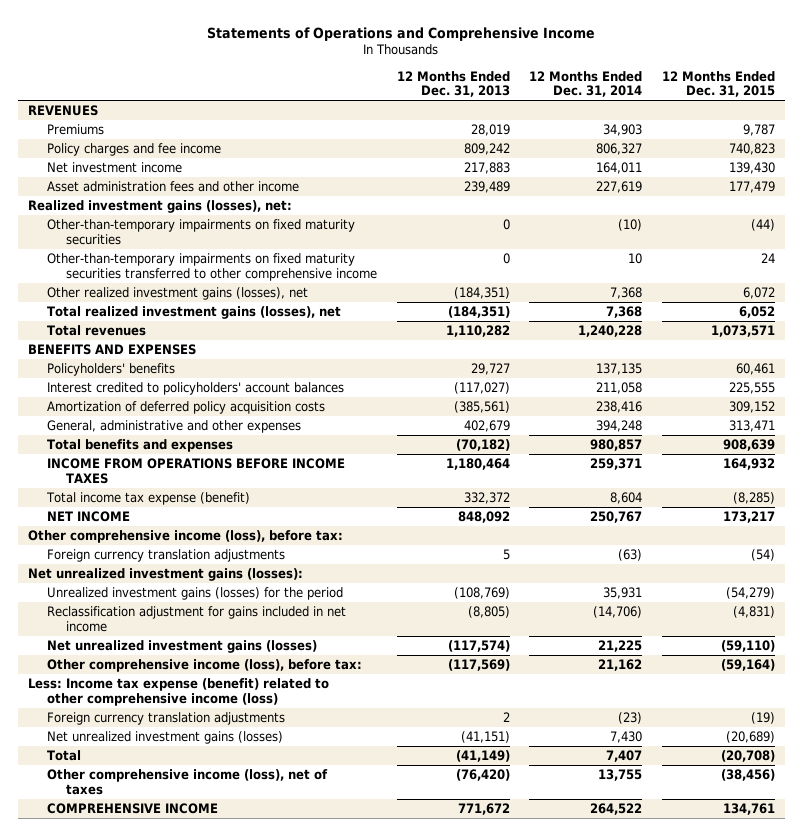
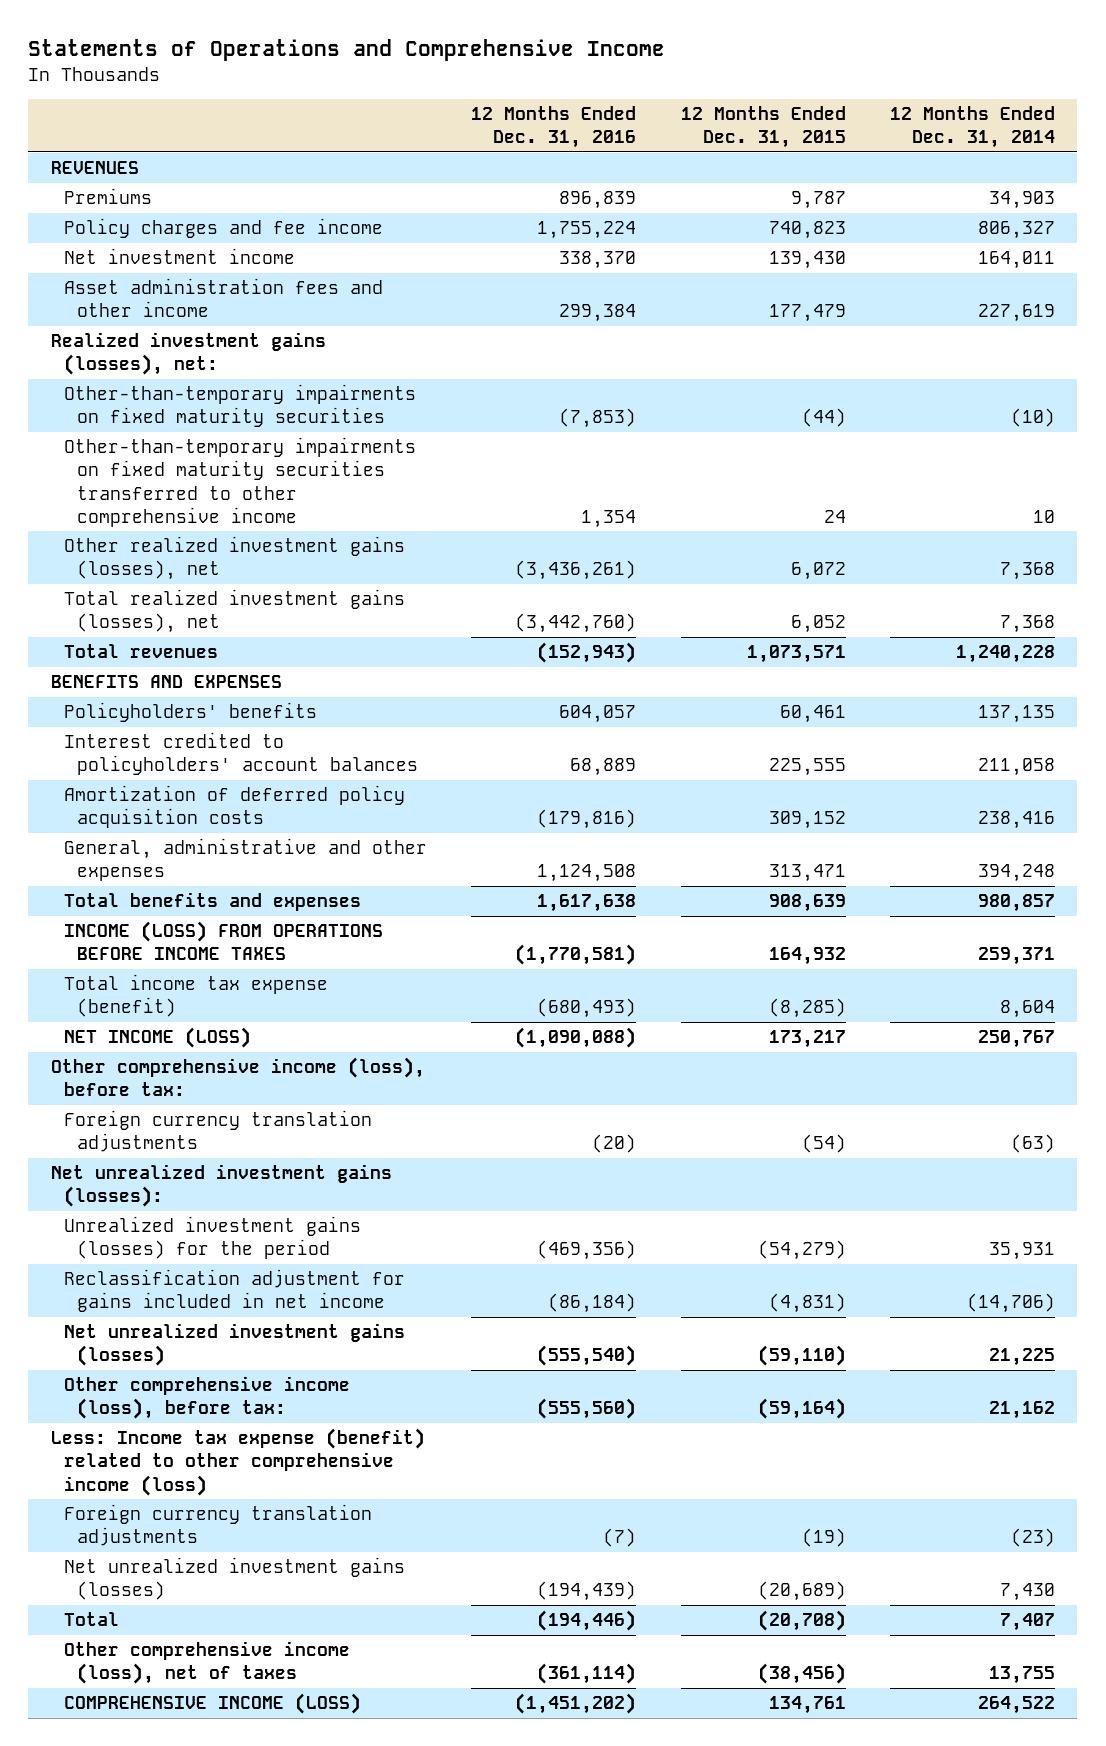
[396,70,510,98] 12 Months Ended Dec. 31, 2013 -> none
none -> [471,106,637,149] 12 Months Ended Dec. 31, 2016
[47,458,346,484] INCOME FROM OPERATIONS BEFORE INCOME TAXES -> [63,921,383,961] INCOME (LOSS) FROM OPERATIONS BEFORE INCOME TAXES
[47,511,131,523] NET INCOME -> [63,1027,251,1049] NET INCOME (LOSS)
[47,803,219,815] COMPREHENSIVE INCOME -> [63,1693,361,1715] COMPREHENSIVE INCOME (LOSS)

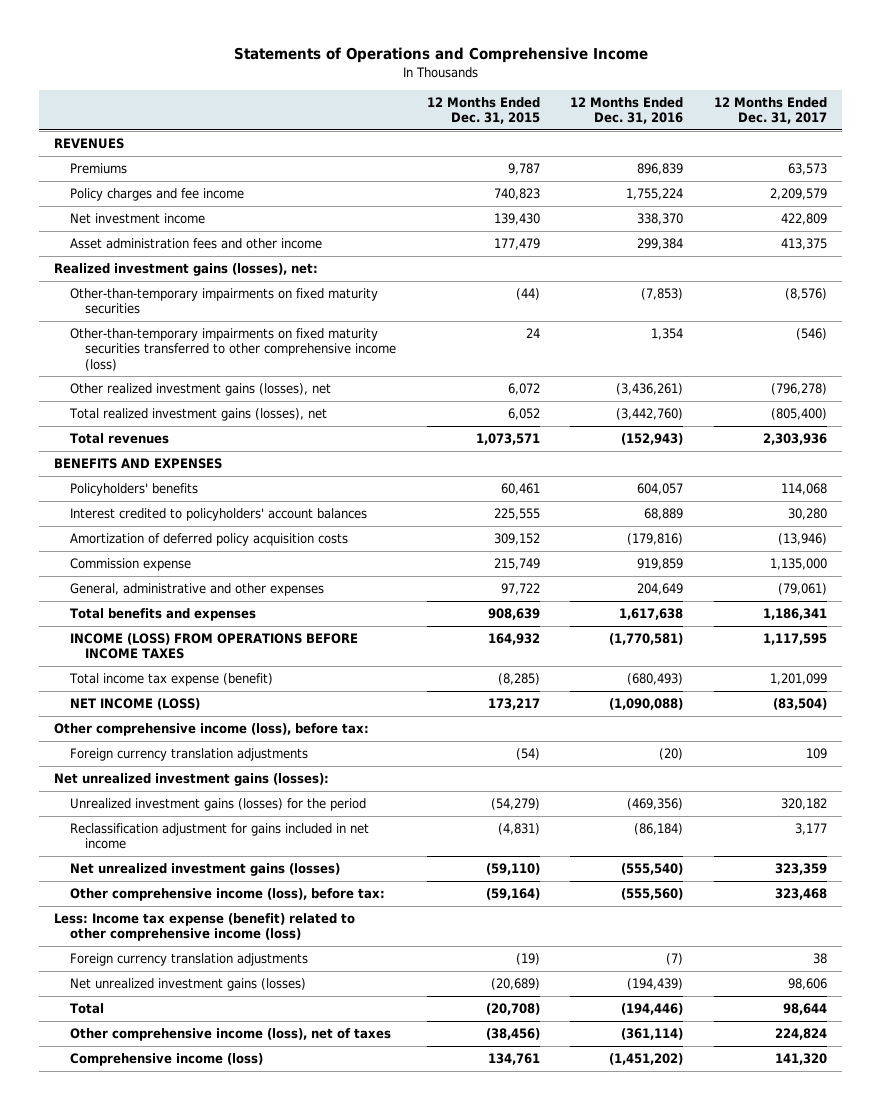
[890,106,1056,149] 12 Months Ended Dec. 31, 2014 -> none
none -> [713,96,827,125] 12 Months Ended Dec. 31, 2017
[63,437,416,527] Other-than-temporary impairments on fixed maturity securities transferred to other comprehensive income -> [69,328,397,371] Other-than-temporary impairments on fixed maturity securities transferred to other comprehensive income (loss)
none -> [69,558,191,572] Commission expense
[537,864,637,883] 1,124,508 -> [637,583,684,596] 204,649
[768,864,846,883] 313,471 -> [500,583,540,596] 97,722
[63,1693,361,1715] COMPREHENSIVE INCOME (LOSS) -> [69,1053,263,1067] Comprehensive income (loss)

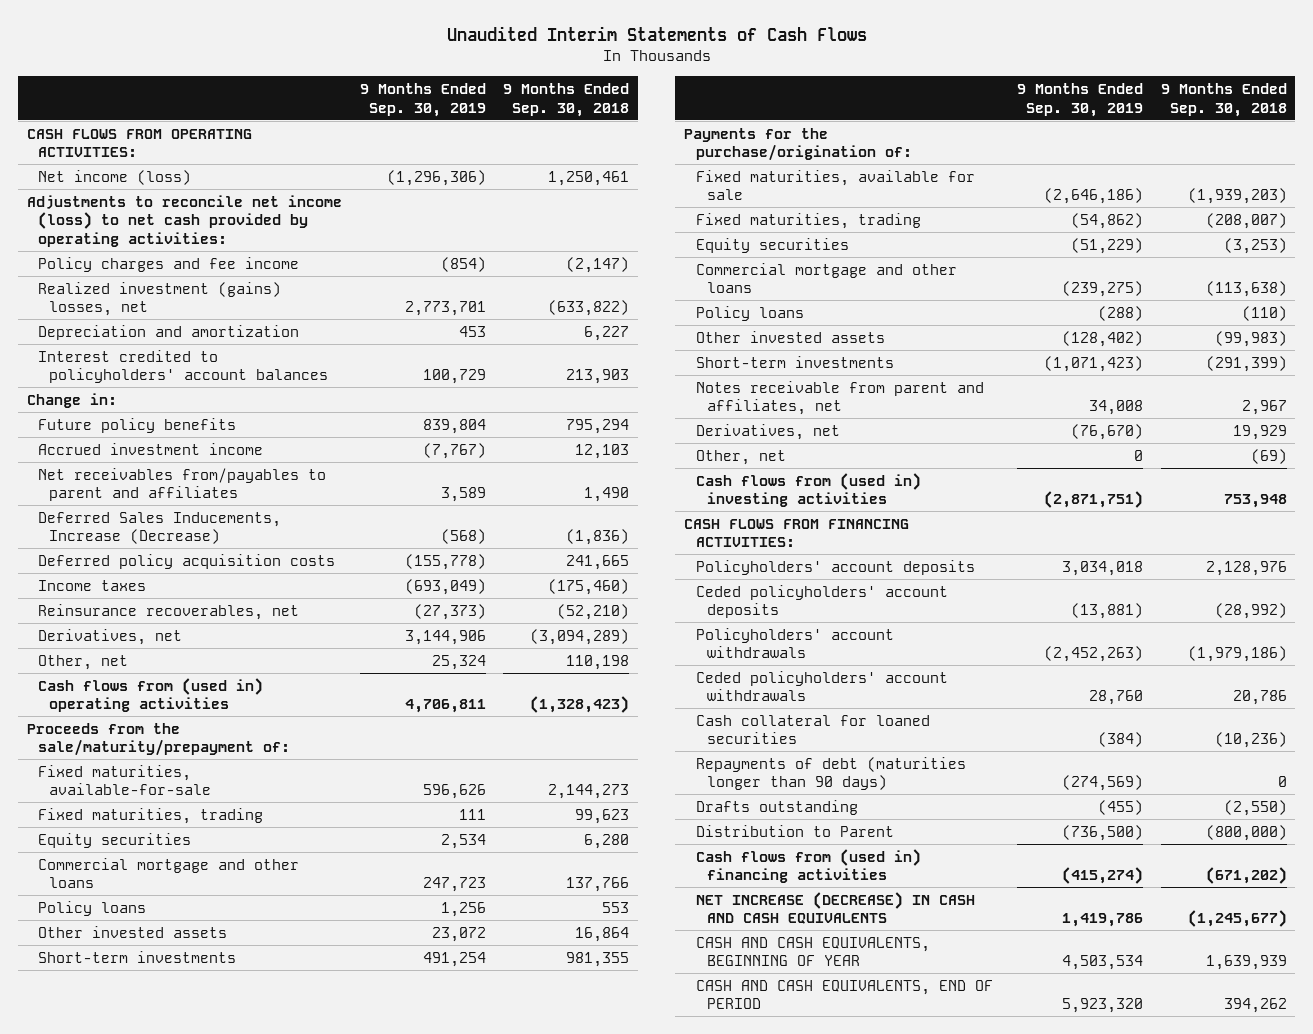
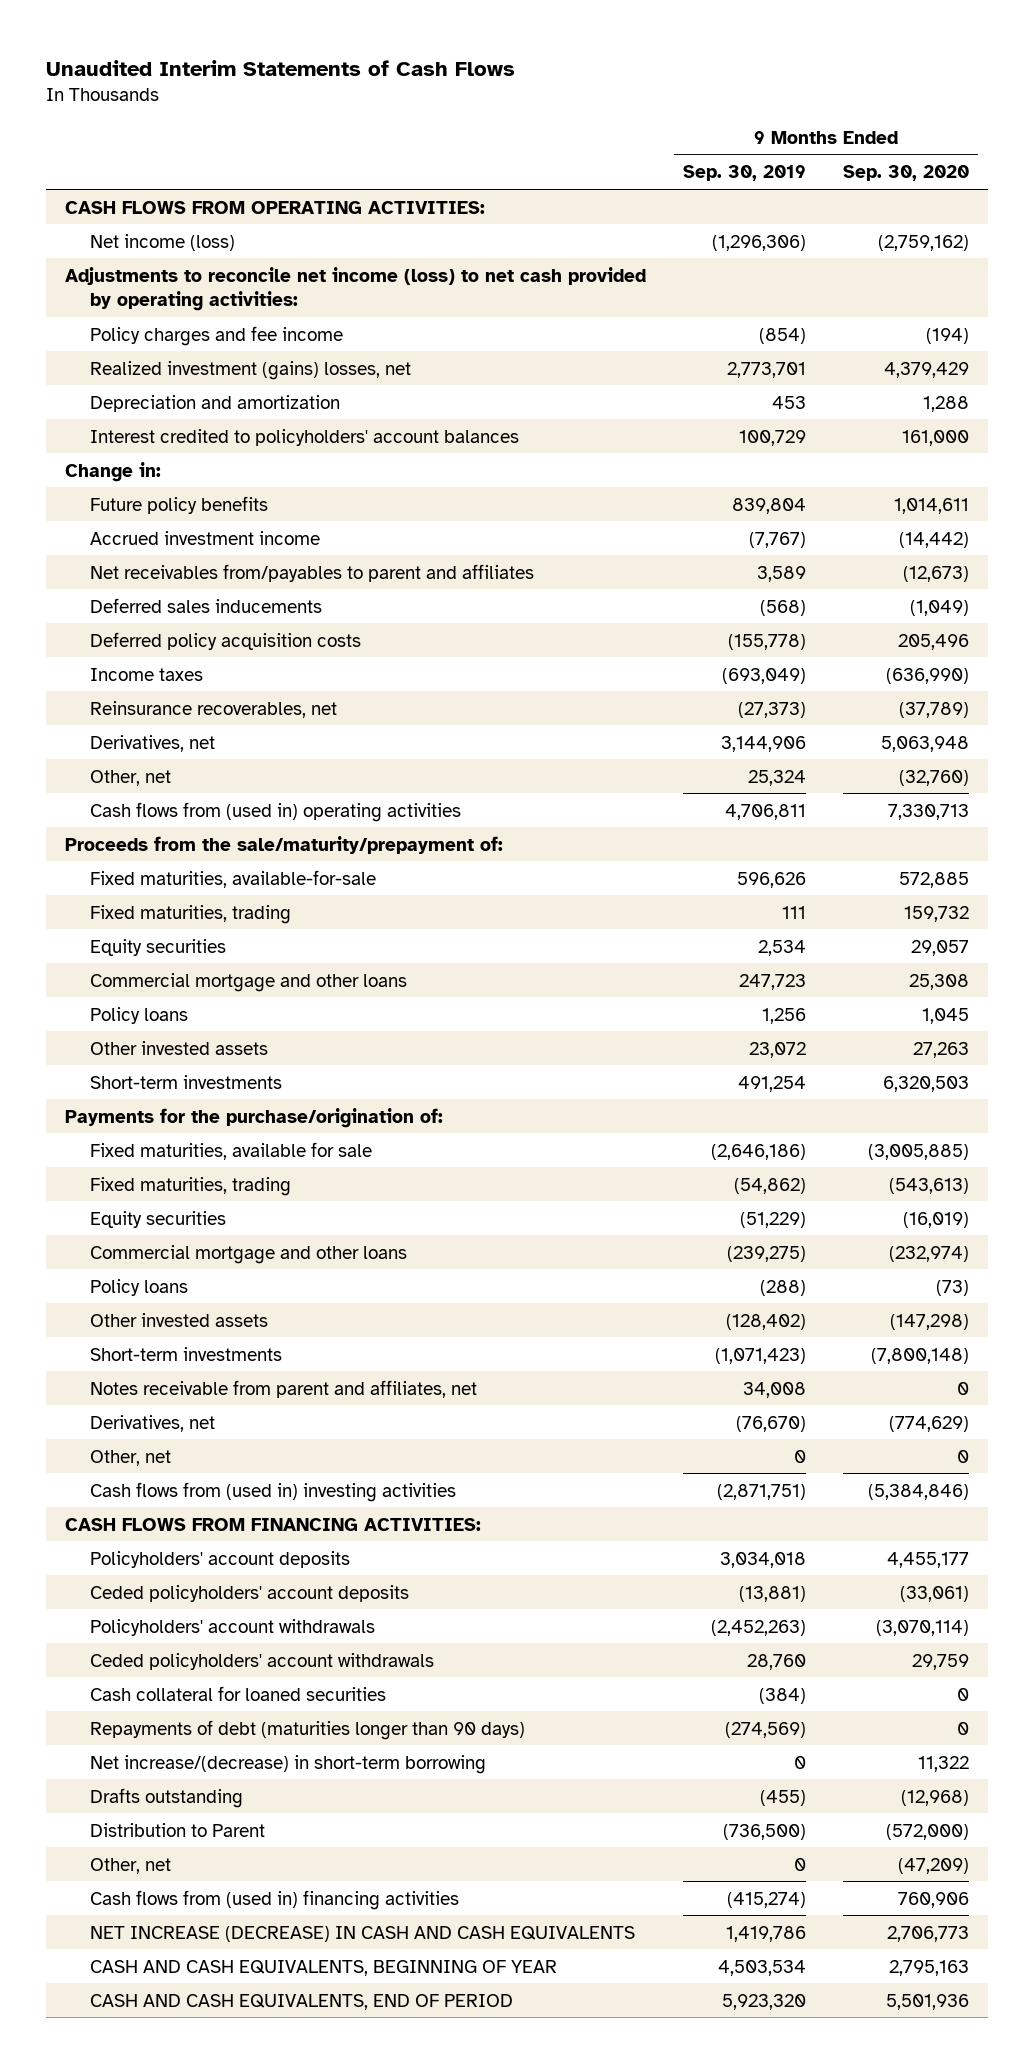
[503,82,630,117] 9 Months Ended Sep. 30, 2018 -> none
none -> [843,165,970,182] Sep. 30, 2020
[38,511,282,545] Deferred Sales Inducements, Increase (Decrease) -> [90,597,323,613] Deferred sales inducements
none -> [90,1754,487,1774] Net increase/(decrease) in short-term borrowing
none -> [90,1857,172,1874] Other, net

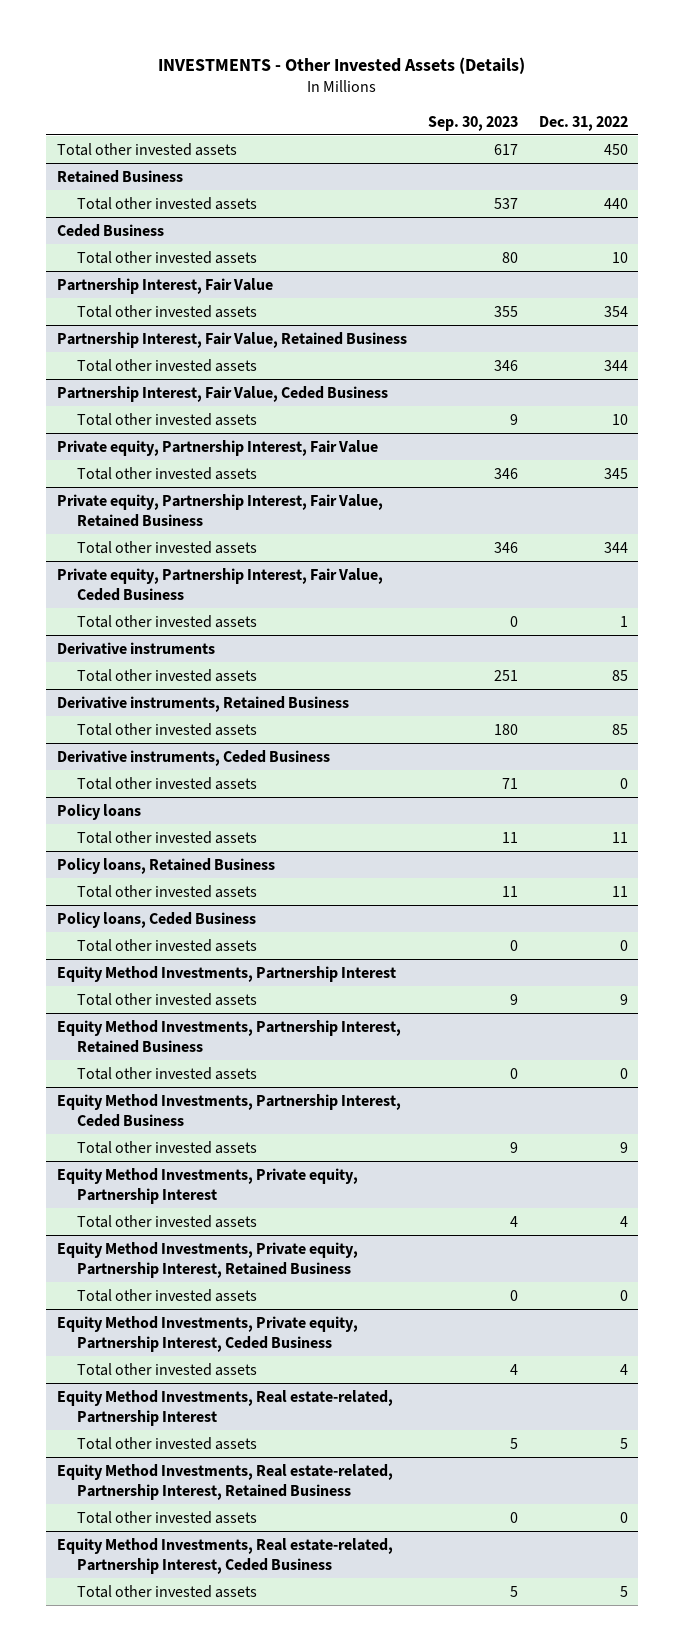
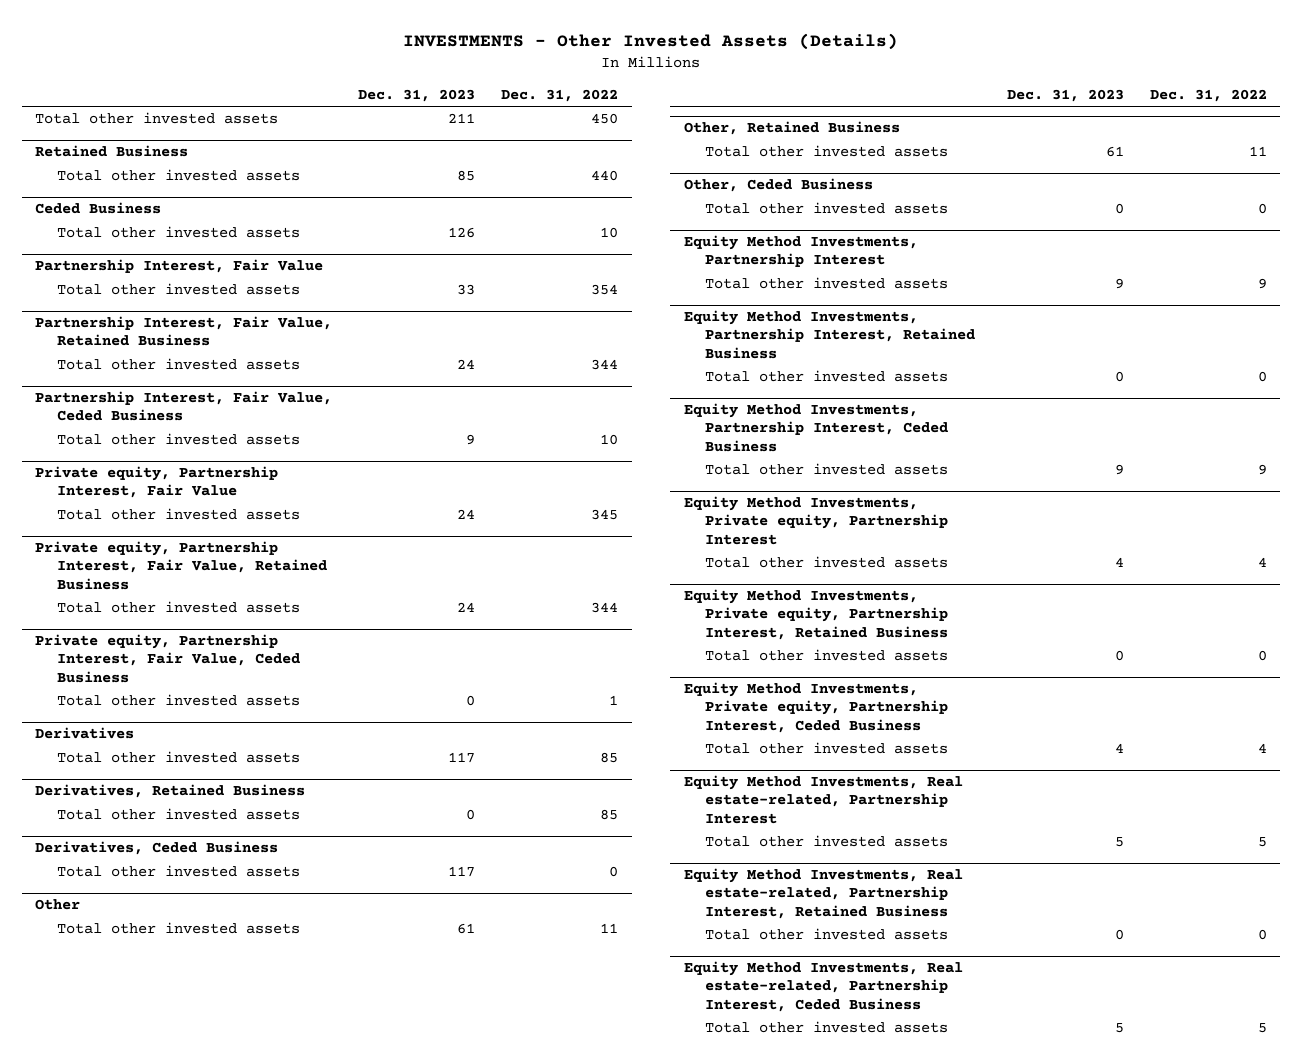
[427,115,518,131] Sep. 30, 2023 -> none
none -> [358,88,476,102] Dec. 31, 2023
[56,641,215,655] Derivative instruments -> [34,727,134,740] Derivatives
[56,695,349,712] Derivative instruments, Retained Business -> none
none -> [34,784,305,799] Derivatives, Retained Business
[56,749,330,766] Derivative instruments, Ceded Business -> none
none -> [34,841,278,856] Derivatives, Ceded Business
[56,803,141,820] Policy loans -> [34,899,80,911] Other
[56,857,275,874] Policy loans, Retained Business -> none
none -> [683,121,900,136] Other, Retained Business
[56,911,256,928] Policy loans, Ceded Business -> none
none -> [683,178,873,193] Other, Ceded Business

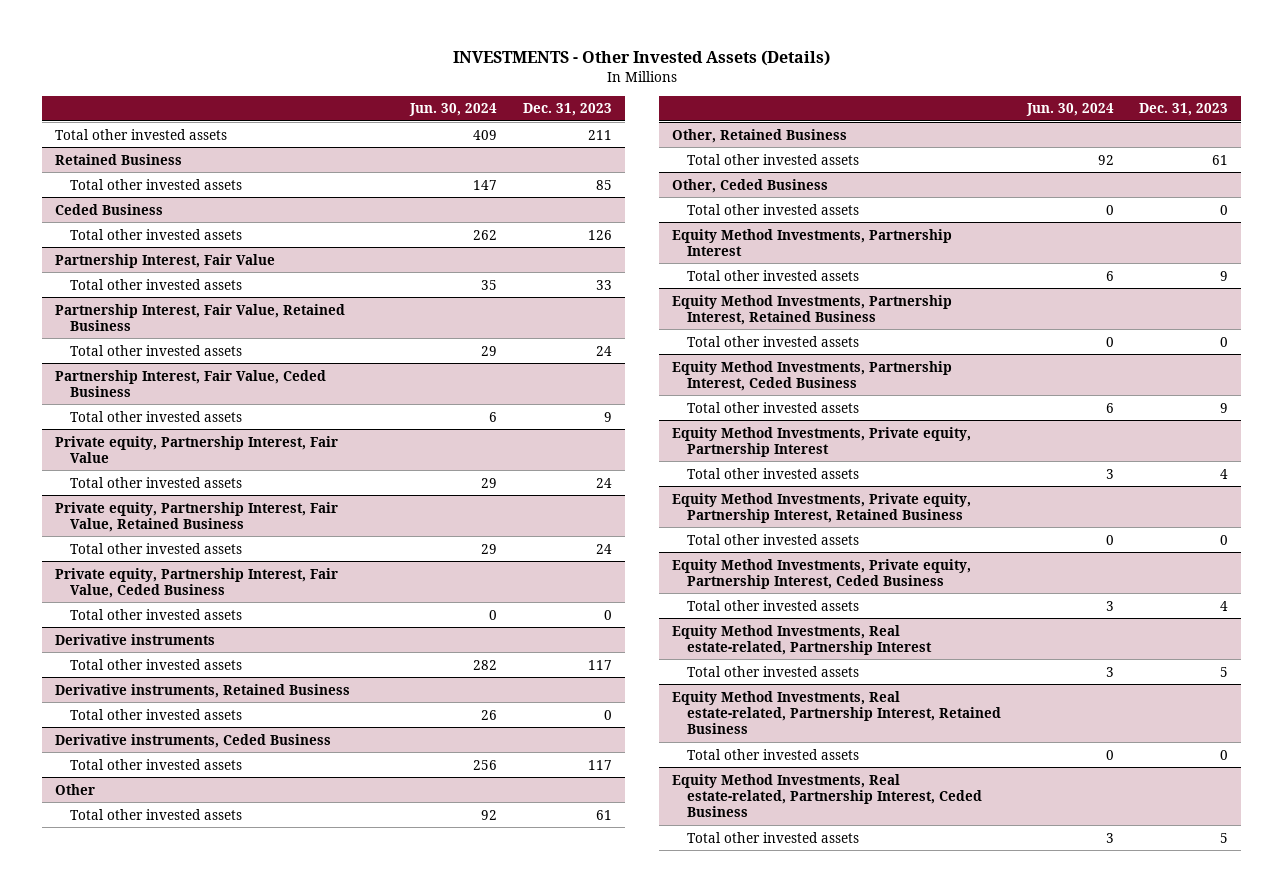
[501,88,619,102] Dec. 31, 2022 -> none
none -> [408,103,497,117] Jun. 30, 2024
[34,727,134,740] Derivatives -> [55,633,216,645] Derivative instruments
[34,784,305,799] Derivatives, Retained Business -> none
none -> [55,683,351,698] Derivative instruments, Retained Business
[34,841,278,856] Derivatives, Ceded Business -> none
none -> [55,733,332,748] Derivative instruments, Ceded Business

